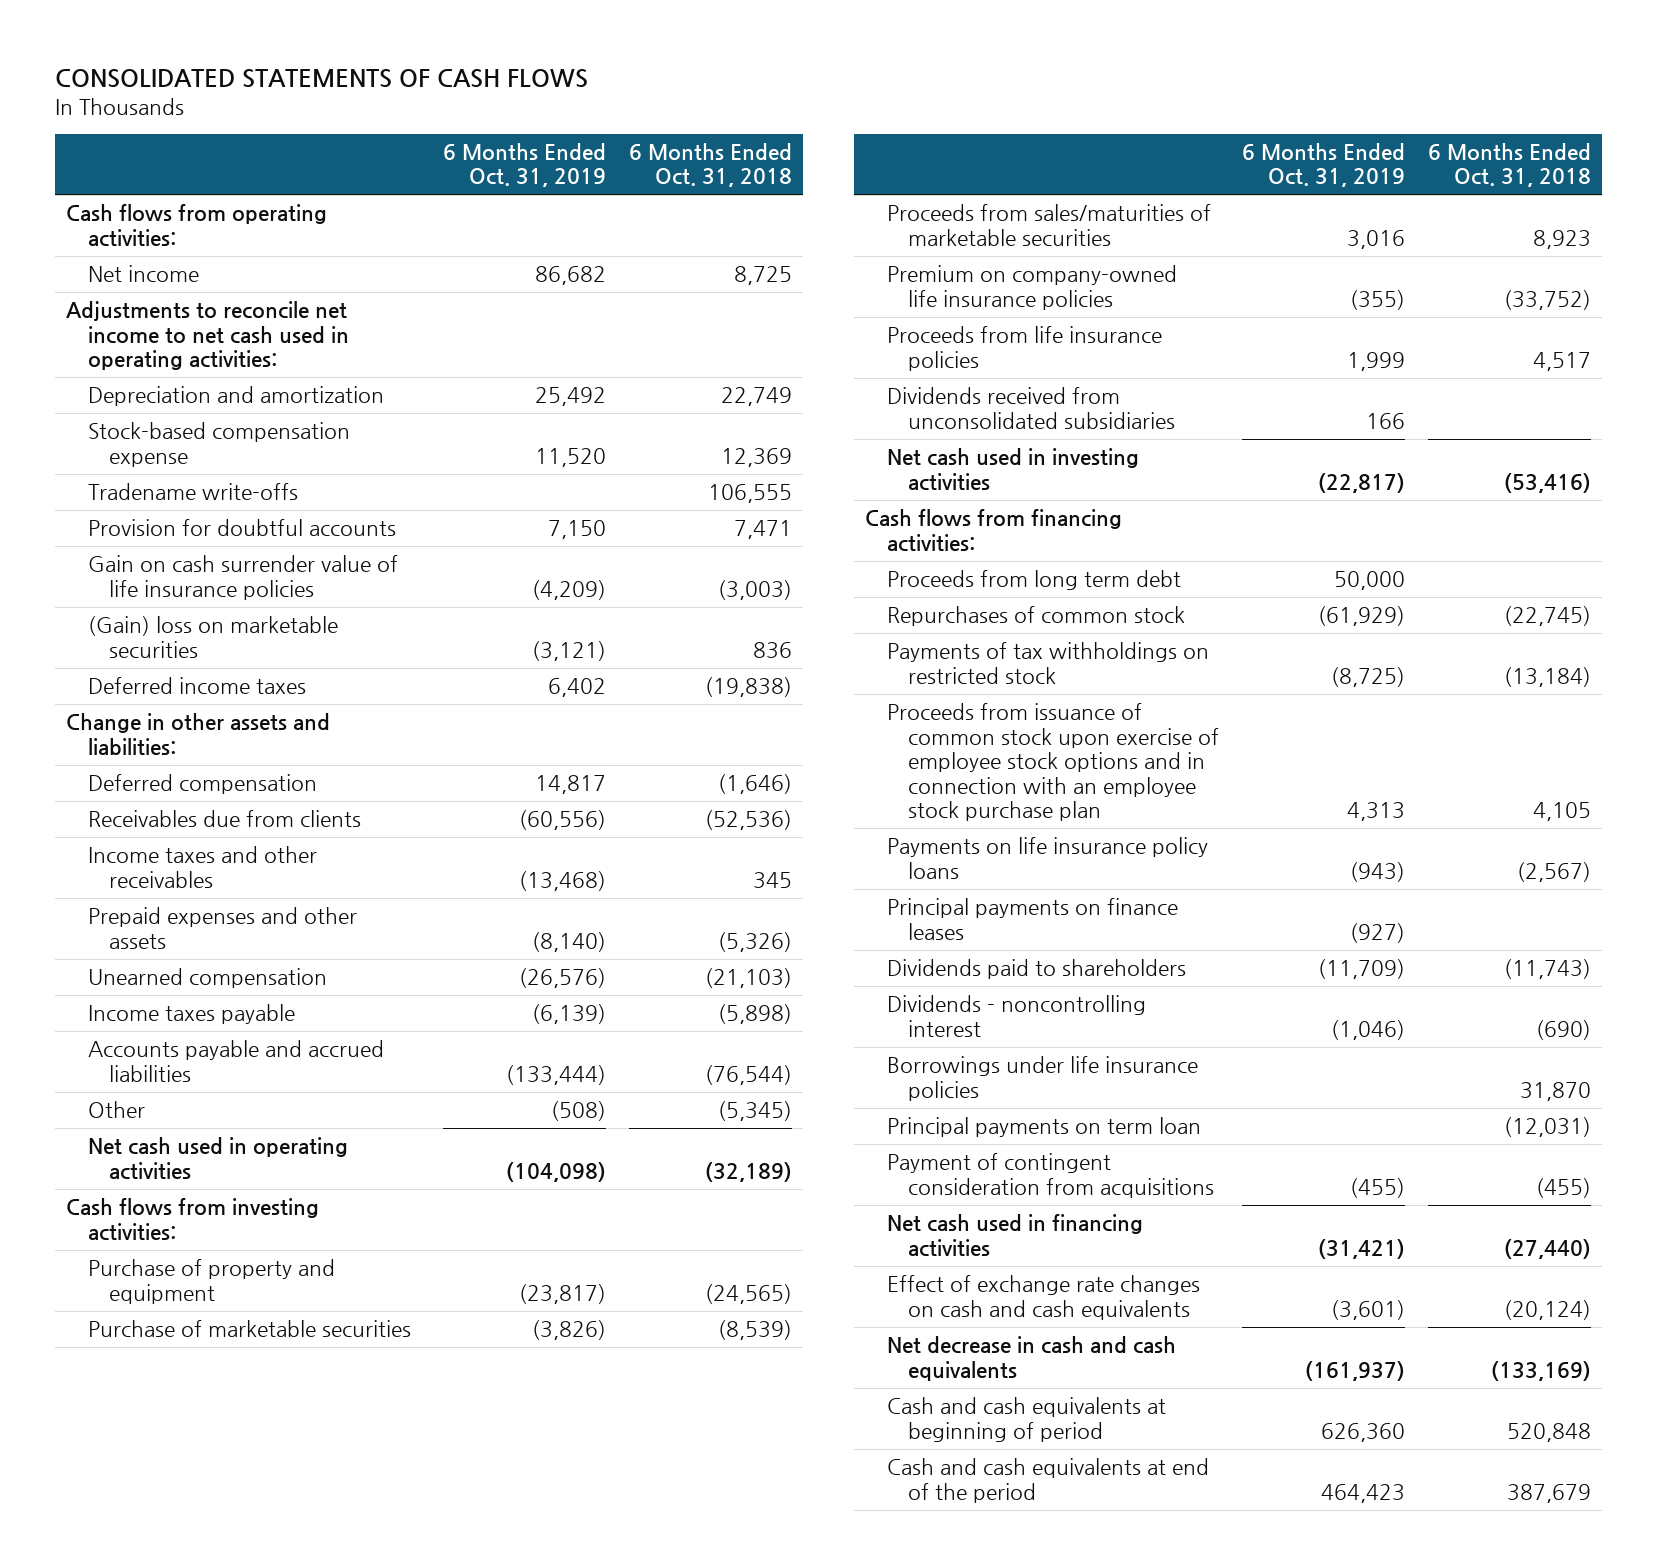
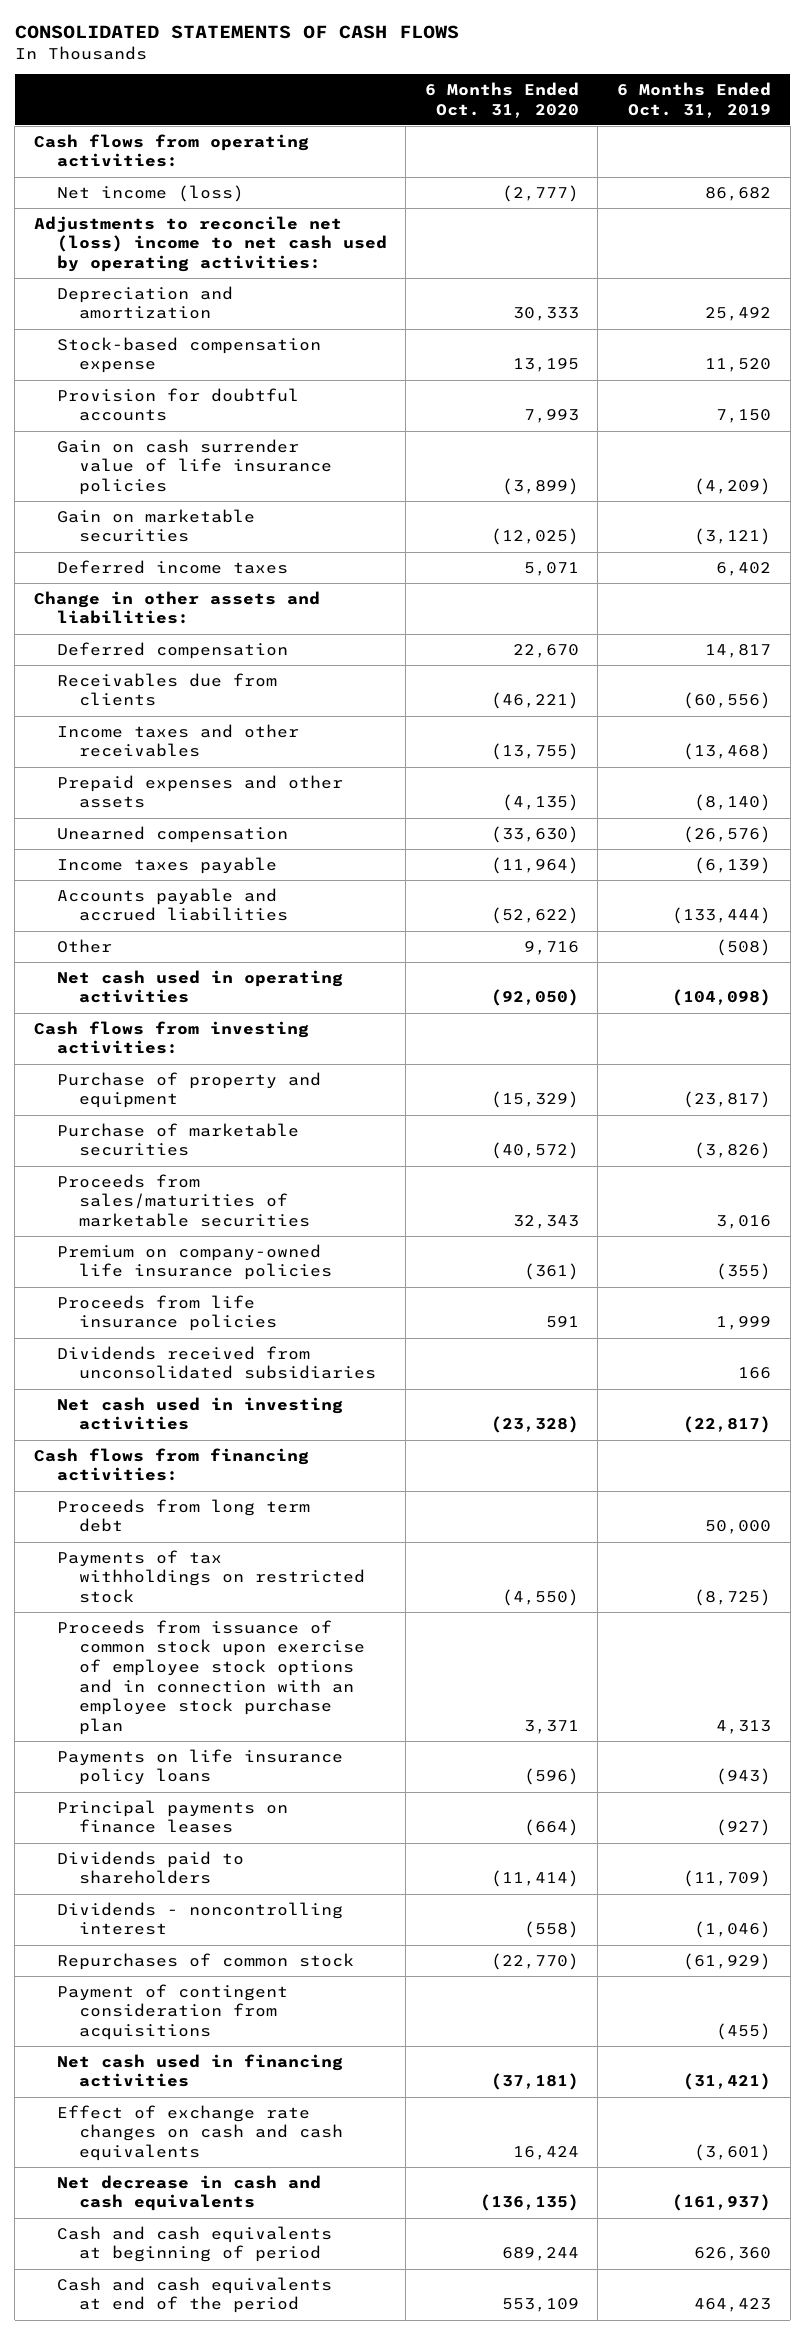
[628,142,792,188] 6 Months Ended Oct. 31, 2018 -> none
none -> [424,82,579,118] 6 Months Ended Oct. 31, 2020
[87,265,199,283] Net income -> [56,184,244,202] Net income (loss)
[66,301,349,371] Adjustments to reconcile net income to net cash used in operating activities: -> [33,215,387,272] Adjustments to reconcile net (loss) income to net cash used by operating activities:
[87,483,298,501] Tradename write-offs -> none
[87,616,338,658] (Gain) loss on marketable securities -> [56,508,255,543] Gain on marketable securities
[886,1056,1198,1101] Borrowings under life insurance policies -> none
[886,1117,1201,1138] Principal payments on term loan -> none
[886,606,1185,627] Repurchases of common stock -> [56,1952,354,1970] Repurchases of common stock

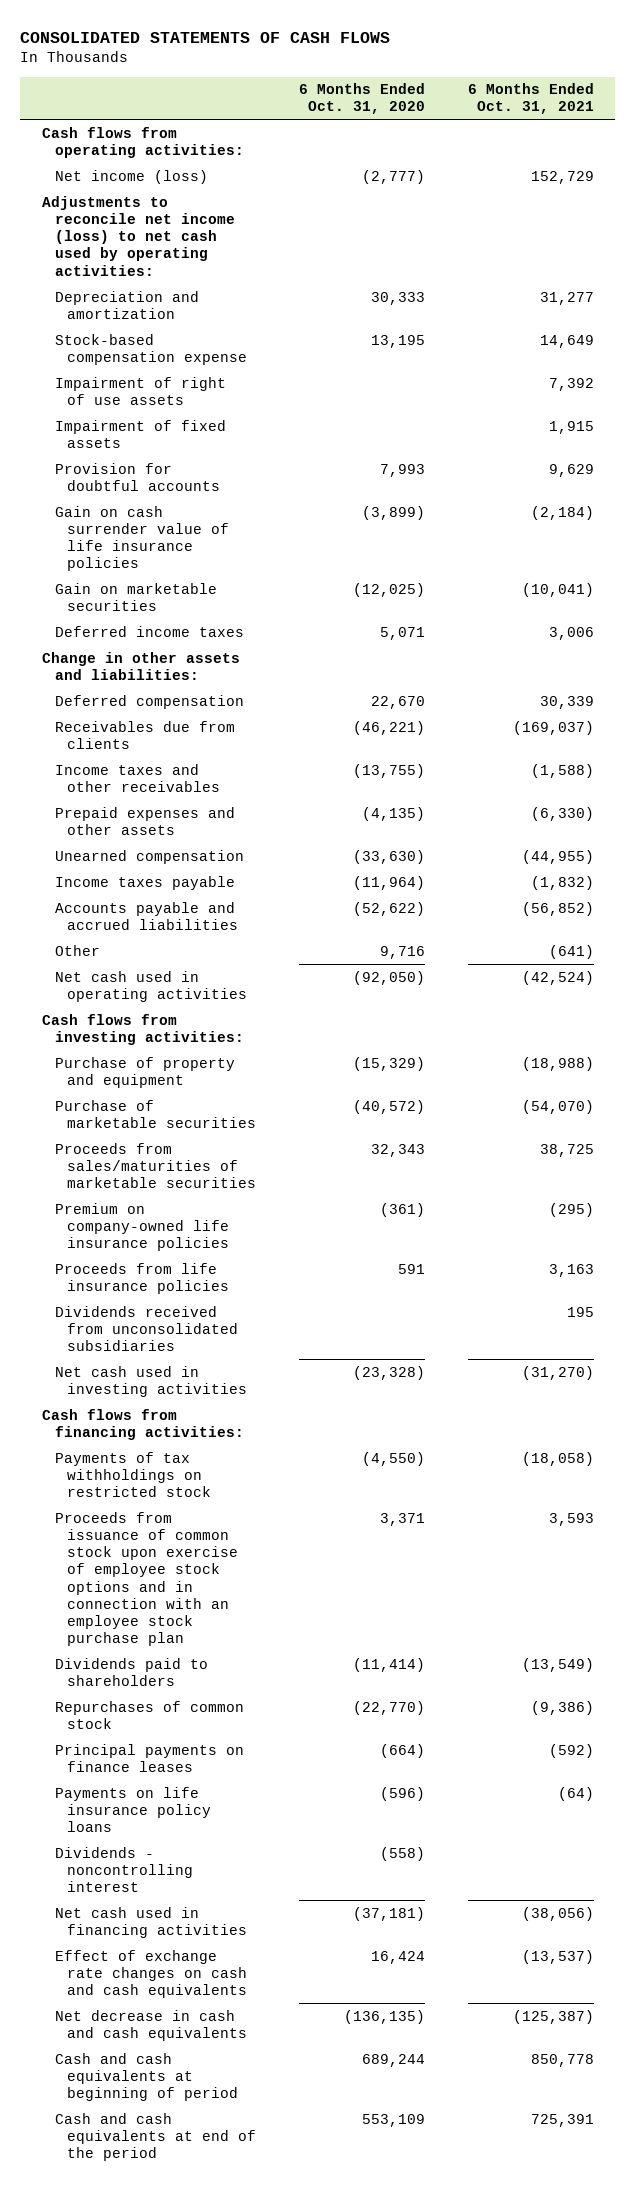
[616,82,771,118] 6 Months Ended Oct. 31, 2019 -> none
none -> [467,83,594,115] 6 Months Ended Oct. 31, 2021
[33,215,387,272] Adjustments to reconcile net (loss) income to net cash used by operating activities: -> [41,195,235,276] Adjustments to reconcile net income (loss) to net cash used by operating activities:
none -> [54,376,226,405] Impairment of right of use assets
none -> [54,419,226,448] Impairment of fixed assets
[56,1498,310,1533] Proceeds from long term debt -> none
[56,1983,288,2040] Payment of contingent consideration from acquisitions -> none
[56,1799,288,1834] Principal payments on finance leases -> [54,1743,244,1772] Principal payments on finance leases
[56,1748,343,1786] Payments on life insurance policy loans -> [54,1786,212,1833] Payments on life insurance policy loans
[56,1901,343,1936] Dividends - noncontrolling interest -> [54,1846,194,1893] Dividends - noncontrolling interest

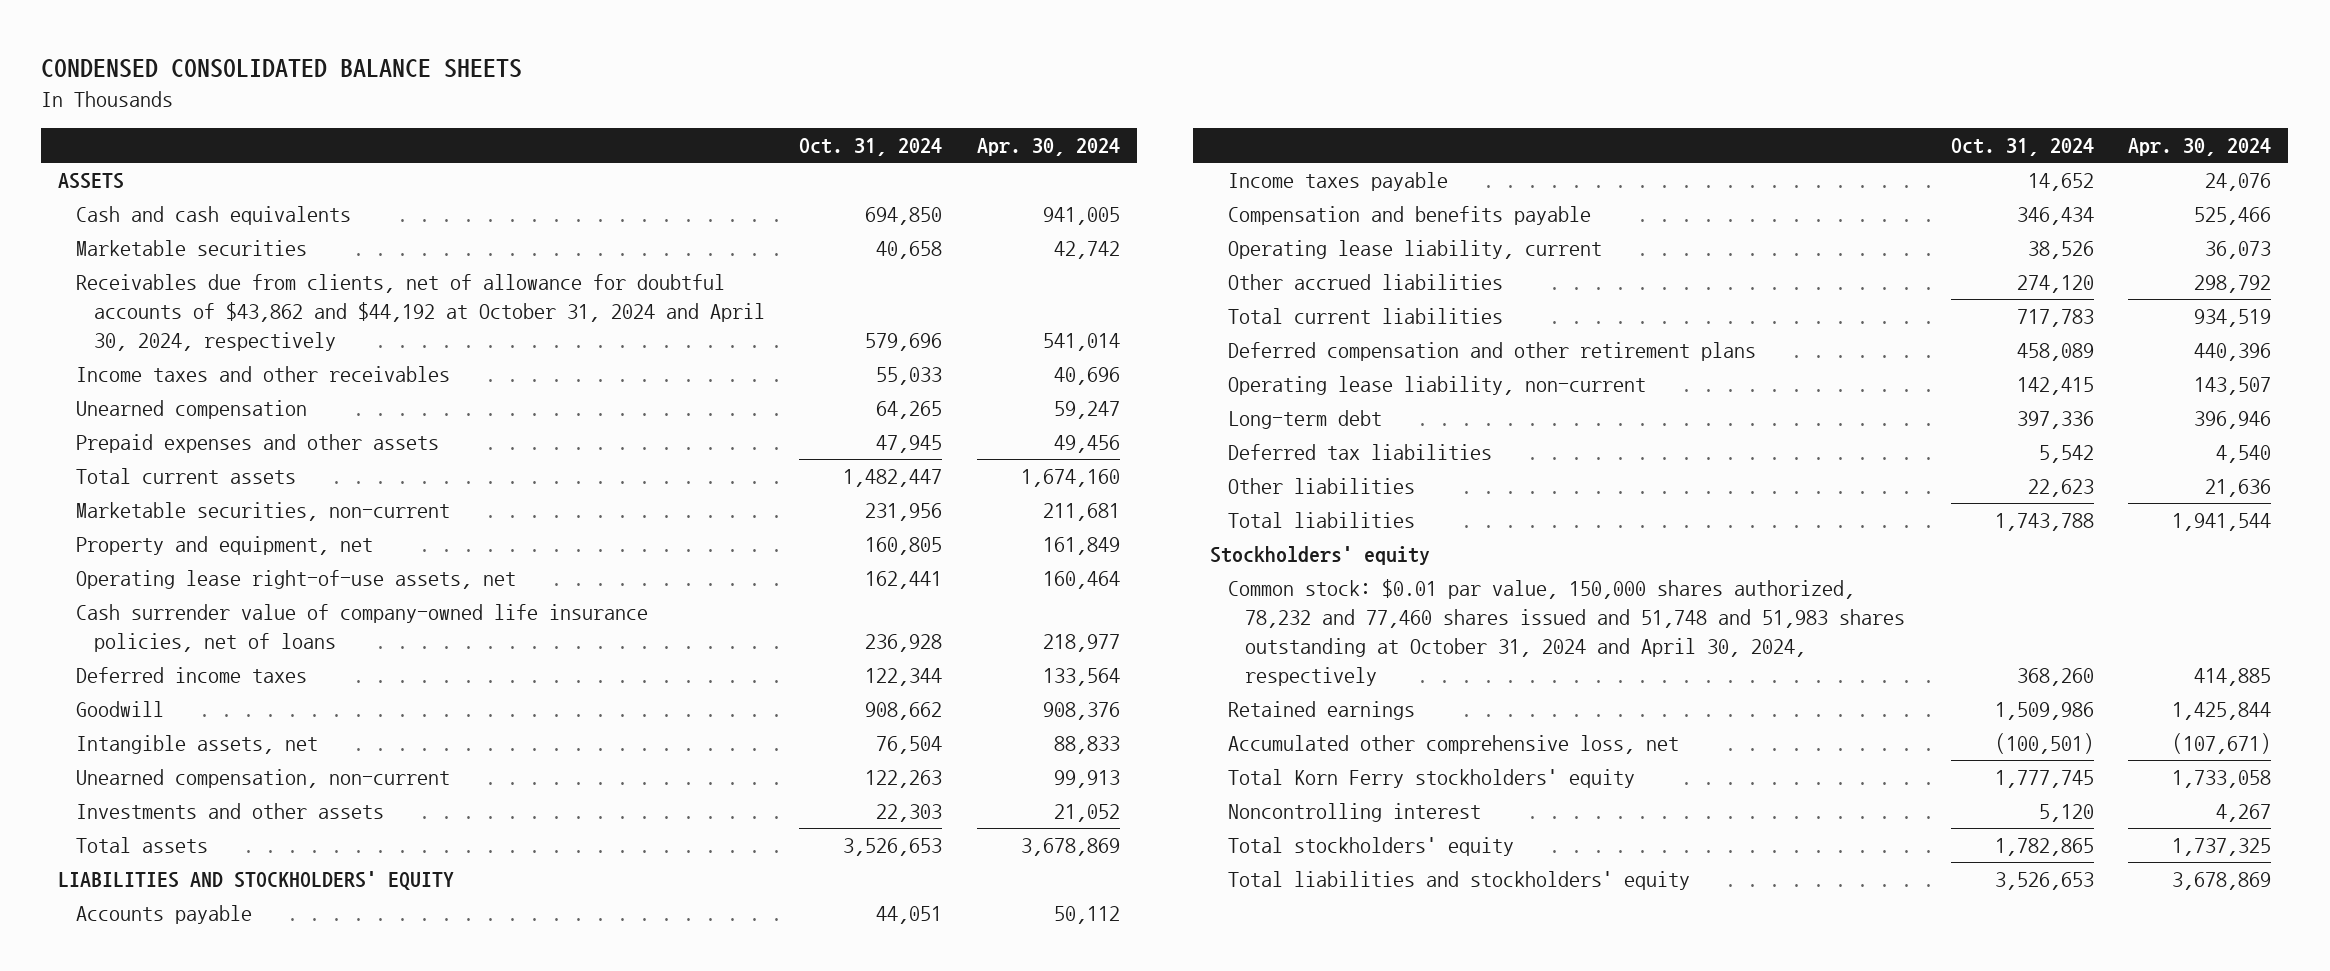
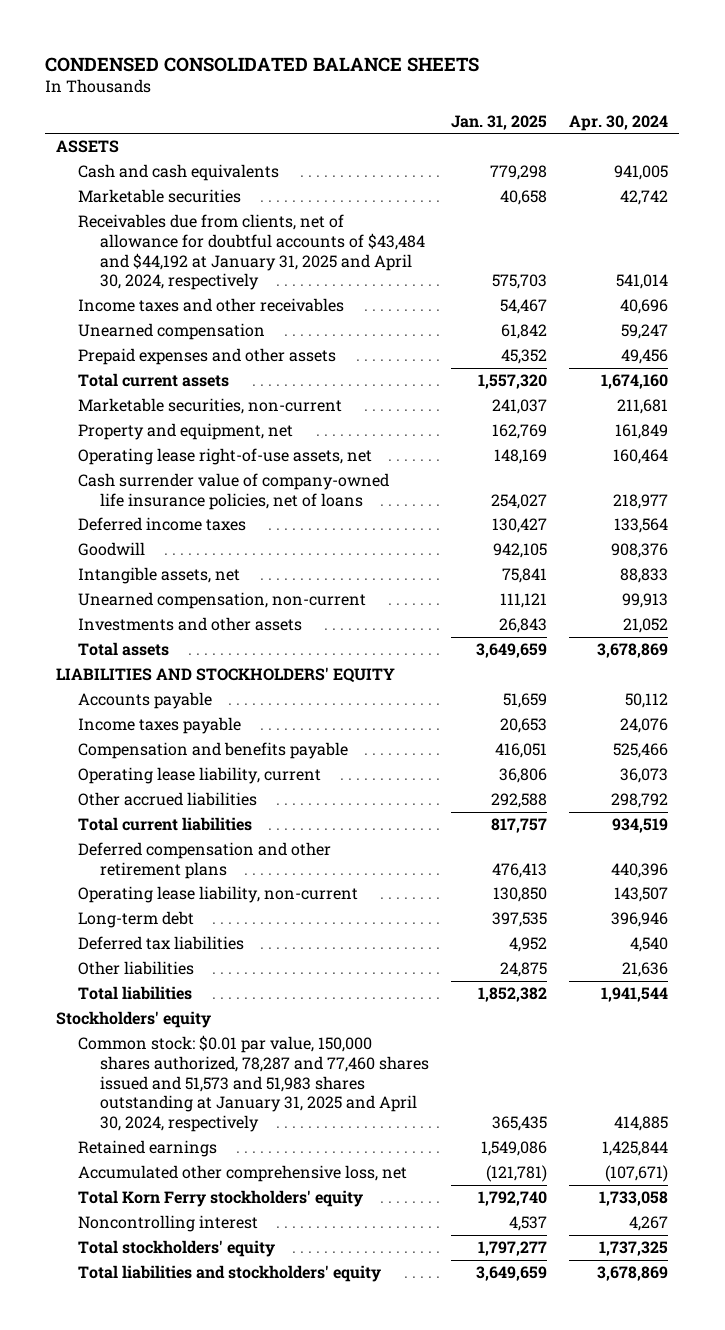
[799,138,943,157] Oct. 31, 2024 -> none
none -> [451,114,548,130] Jan. 31, 2025
[76,274,765,352] Receivables due from clients, net of allowance for doubtful accounts of $43,862 and $44,192 at October 31, 2024 and April 30, 2024, respectively -> [78,214,426,291] Receivables due from clients, net of allowance for doubtful accounts of $43,484 and $44,192 at January 31, 2025 and April 30, 2024, respectively
[1227,579,1906,687] Common stock: $0.01 par value, 150,000 shares authorized, 78,232 and 77,460 shares issued and 51,748 and 51,983 shares outstanding at October 31, 2024 and April 30, 2024, respectively -> [78,1035,430,1132] Common stock: $0.01 par value, 150,000 shares authorized, 78,287 and 77,460 shares issued and 51,573 and 51,983 shares outstanding at January 31, 2025 and April 30, 2024, respectively

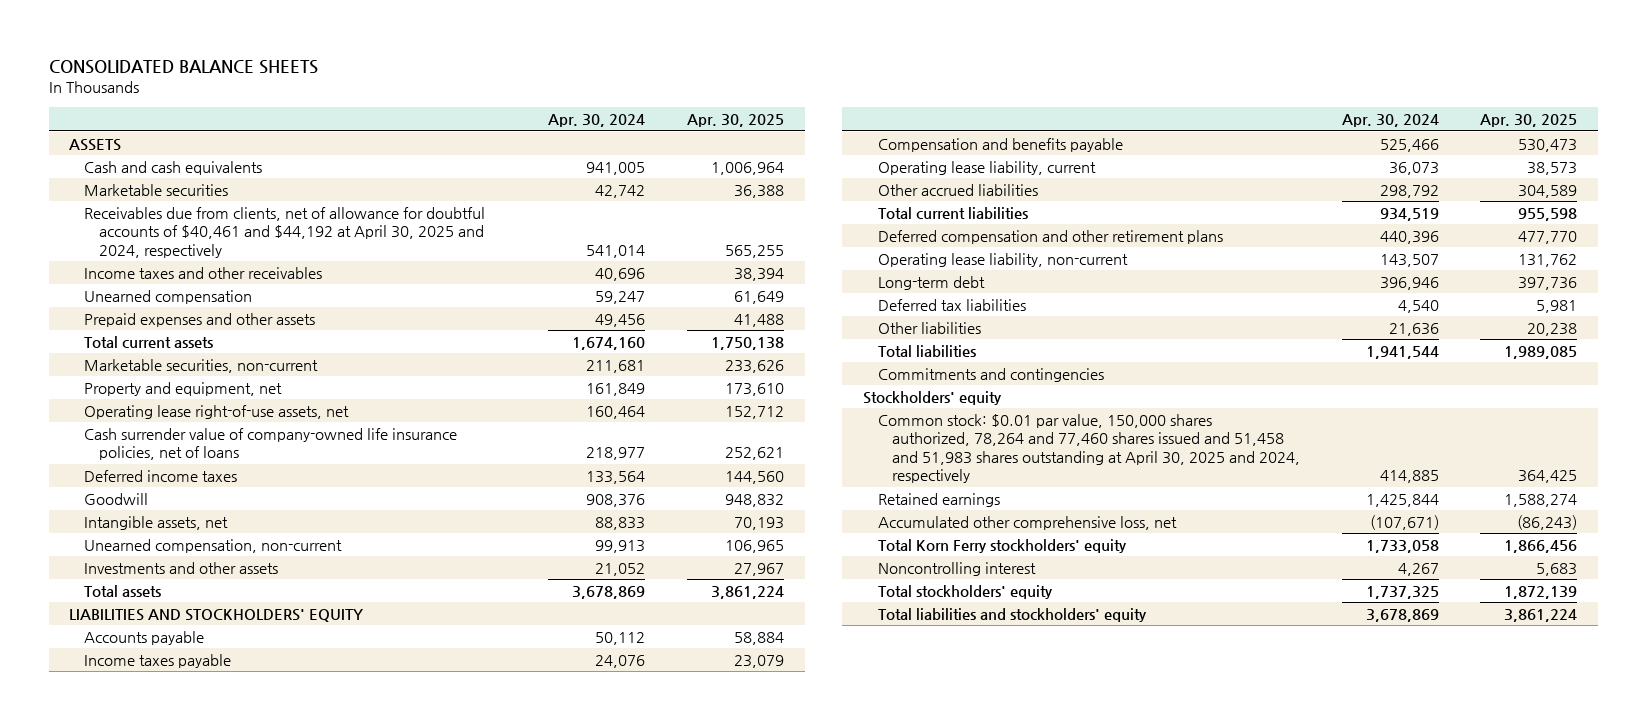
[45,56,480,72] CONDENSED CONSOLIDATED BALANCE SHEETS -> [48,59,318,74] CONSOLIDATED BALANCE SHEETS
[451,114,548,130] Jan. 31, 2025 -> none
none -> [686,114,784,128] Apr. 30, 2025
[78,214,426,291] Receivables due from clients, net of allowance for doubtful accounts of $43,484 and $44,192 at January 31, 2025 and April 30, 2024, respectively -> [84,206,486,258] Receivables due from clients, net of allowance for doubtful accounts of $40,461 and $44,192 at April 30, 2025 and 2024, respectively
none -> [877,367,1104,382] Commitments and contingencies
[78,1035,430,1132] Common stock: $0.01 par value, 150,000 shares authorized, 78,287 and 77,460 shares issued and 51,573 and 51,983 shares outstanding at January 31, 2025 and April 30, 2024, respectively -> [877,413,1301,484] Common stock: $0.01 par value, 150,000 shares authorized, 78,264 and 77,460 shares issued and 51,458 and 51,983 shares outstanding at April 30, 2025 and 2024, respectively

